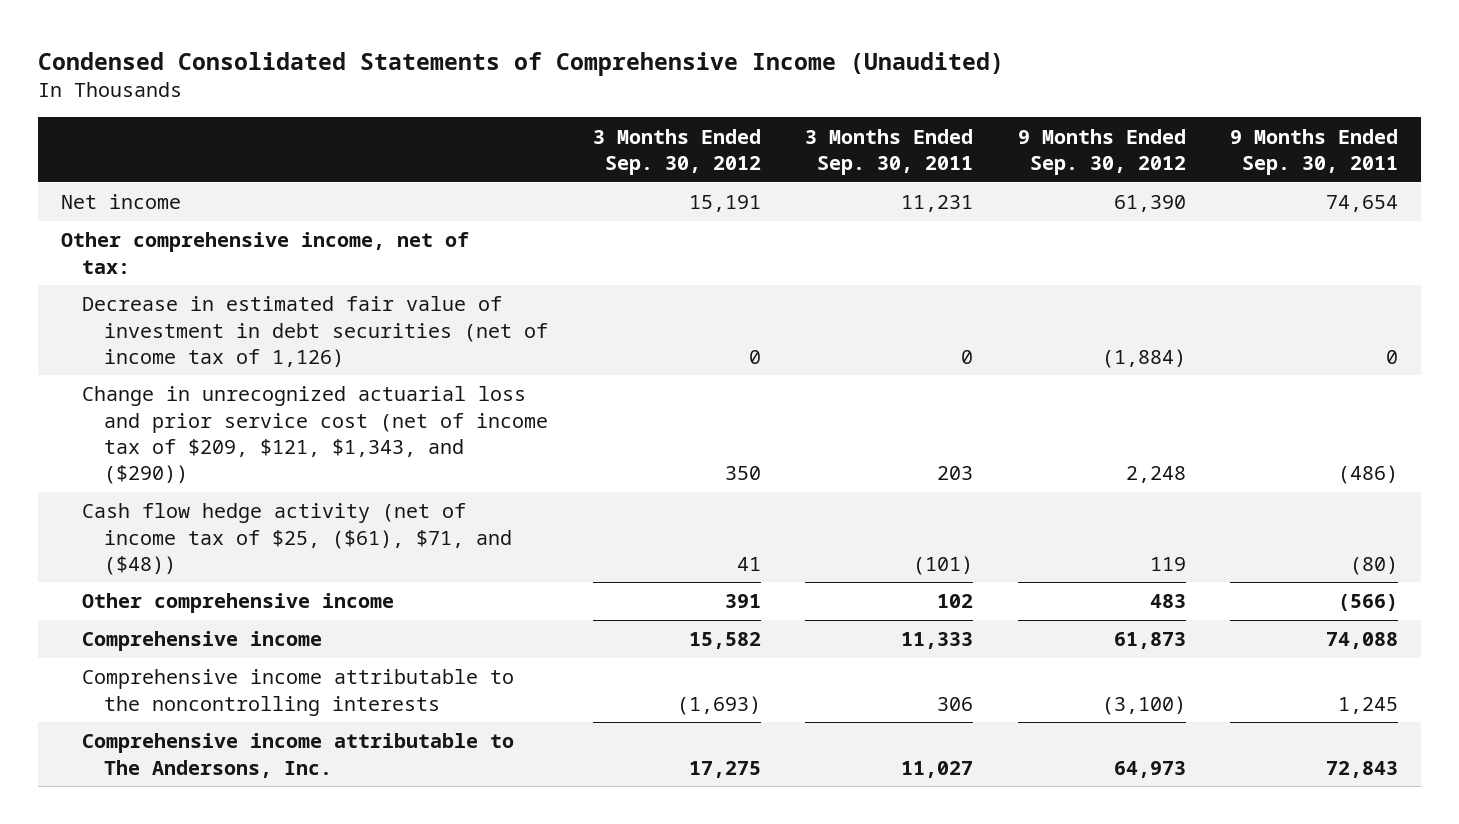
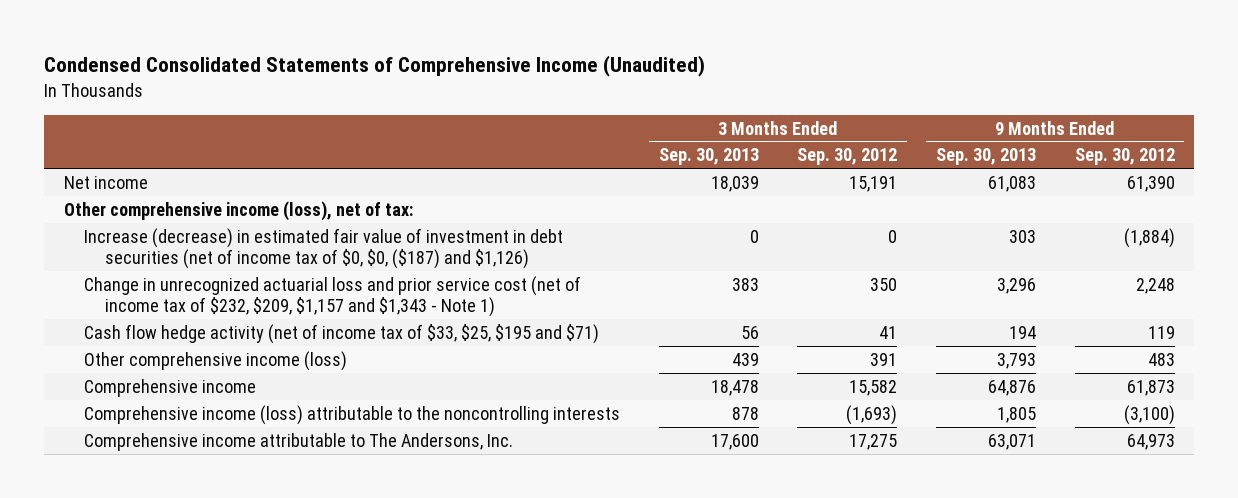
[805,128,974,175] 3 Months Ended Sep. 30, 2011 -> none
[1230,128,1399,175] 9 Months Ended Sep. 30, 2011 -> none
none -> [658,148,759,166] Sep. 30, 2013
none -> [935,148,1036,166] Sep. 30, 2013
[60,232,469,274] Other comprehensive income, net of tax: -> [63,200,413,221] Other comprehensive income (loss), net of tax:
[82,296,549,367] Decrease in estimated fair value of investment in debt securities (net of income tax of 1,126) -> [84,227,564,270] Increase (decrease) in estimated fair value of investment in debt securities (net of income tax of $0, $0, ($187) and $1,126)
[82,386,549,484] Change in unrecognized actuarial loss and prior service cost (net of income tax of $209, $121, $1,343, and ($290)) -> [84,275,582,318] Change in unrecognized actuarial loss and prior service cost (net of income tax of $232, $209, $1,157 and $1,343 - Note 1)
[82,503,513,575] Cash flow hedge activity (net of income tax of $25, ($61), $71, and ($48)) -> [84,323,600,344] Cash flow hedge activity (net of income tax of $33, $25, $195 and $71)
[82,593,395,614] Other comprehensive income -> [84,350,348,371] Other comprehensive income (loss)
[82,669,515,716] Comprehensive income attributable to the noncontrolling interests -> [84,404,621,425] Comprehensive income (loss) attributable to the noncontrolling interests

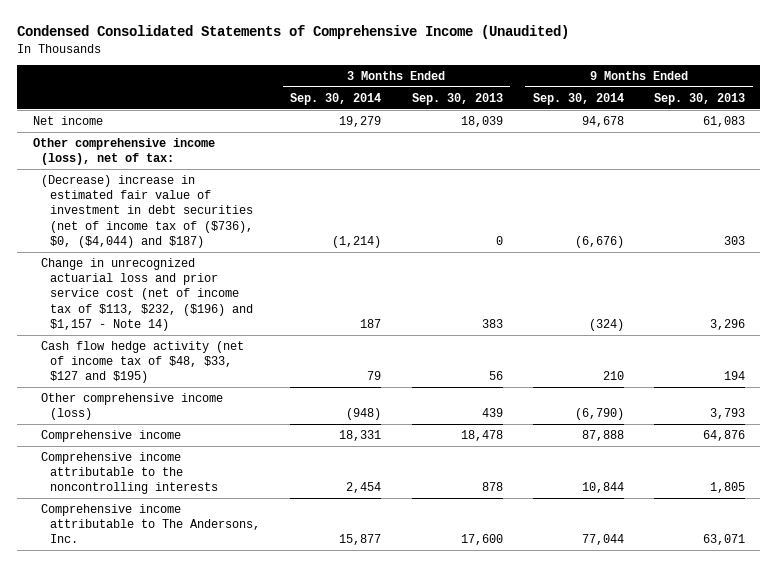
[797,148,898,166] Sep. 30, 2012 -> none
[1074,148,1175,166] Sep. 30, 2012 -> none
none -> [290,92,382,105] Sep. 30, 2014
none -> [532,92,624,105] Sep. 30, 2014
[84,227,564,270] Increase (decrease) in estimated fair value of investment in debt securities (net of income tax of $0, $0, ($187) and $1,126) -> [41,174,254,248] (Decrease) increase in estimated fair value of investment in debt securities (net of income tax of ($736), $0, ($4,044) and $187)
[84,275,582,318] Change in unrecognized actuarial loss and prior service cost (net of income tax of $232, $209, $1,157 and $1,343 - Note 1) -> [41,257,254,331] Change in unrecognized actuarial loss and prior service cost (net of income tax of $113, $232, ($196) and $1,157 - Note 14)
[84,323,600,344] Cash flow hedge activity (net of income tax of $33, $25, $195 and $71) -> [41,340,245,384] Cash flow hedge activity (net of income tax of $48, $33, $127 and $195)
[84,404,621,425] Comprehensive income (loss) attributable to the noncontrolling interests -> [41,451,219,495] Comprehensive income attributable to the noncontrolling interests

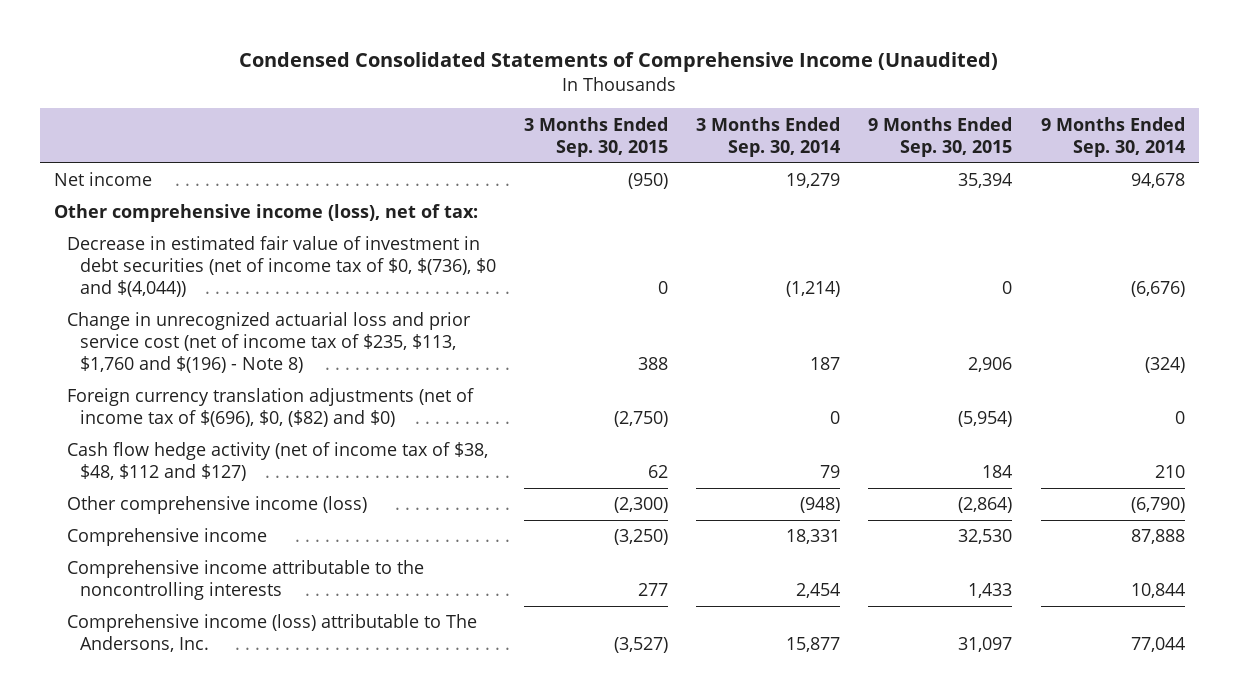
[411,92,503,105] Sep. 30, 2013 -> none
[654,92,746,105] Sep. 30, 2013 -> none
none -> [524,116,669,157] 3 Months Ended Sep. 30, 2015
none -> [868,116,1013,157] 9 Months Ended Sep. 30, 2015
[41,174,254,248] (Decrease) increase in estimated fair value of investment in debt securities (net of income tax of ($736), $0, ($4,044) and $187) -> [67,236,497,298] Decrease in estimated fair value of investment in debt securities (net of income tax of $0, $(736), $0 and $(4,044))
[41,257,254,331] Change in unrecognized actuarial loss and prior service cost (net of income tax of $113, $232, ($196) and $1,157 - Note 14) -> [67,312,472,374] Change in unrecognized actuarial loss and prior service cost (net of income tax of $235, $113, $1,760 and $(196) - Note 8)
none -> [67,388,475,428] Foreign currency translation adjustments (net of income tax of $(696), $0, ($82) and $0)
[41,340,245,384] Cash flow hedge activity (net of income tax of $48, $33, $127 and $195) -> [67,442,489,482] Cash flow hedge activity (net of income tax of $38, $48, $112 and $127)
[41,503,261,544] Comprehensive income attributable to The Andersons, Inc. -> [67,614,478,653] Comprehensive income (loss) attributable to The Andersons, Inc.

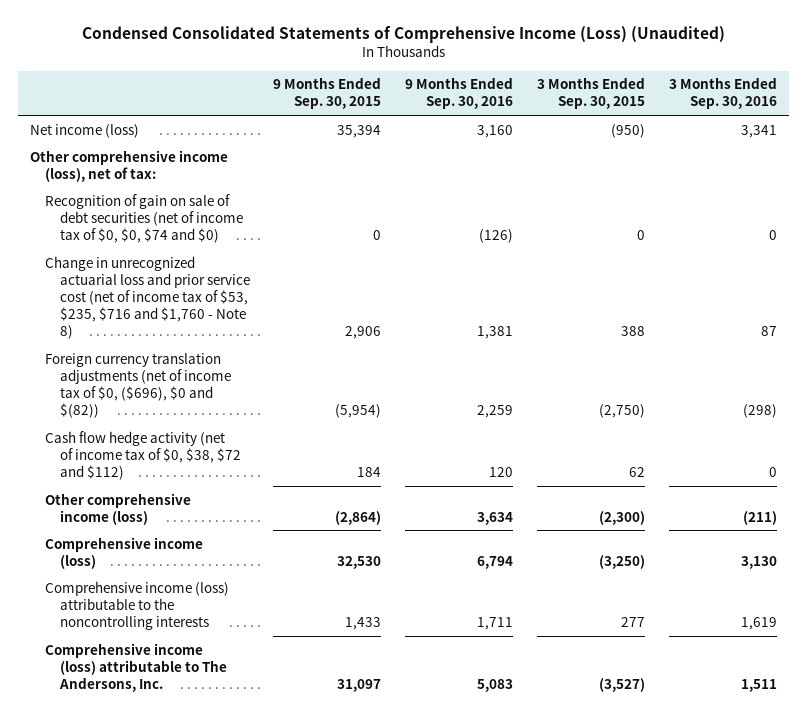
[239,52,999,73] Condensed Consolidated Statements of Comprehensive Income (Unaudited) -> [81,26,725,44] Condensed Consolidated Statements of Comprehensive Income (Loss) (Unaudited)
[696,116,841,157] 3 Months Ended Sep. 30, 2014 -> none
[1040,116,1185,157] 9 Months Ended Sep. 30, 2014 -> none
none -> [405,77,514,110] 9 Months Ended Sep. 30, 2016
none -> [669,77,778,110] 3 Months Ended Sep. 30, 2016
[54,172,153,187] Net income -> [30,123,140,138] Net income (loss)
[67,236,497,298] Decrease in estimated fair value of investment in debt securities (net of income tax of $0, $(736), $0 and $(4,044)) -> [44,193,243,243] Recognition of gain on sale of debt securities (net of income tax of $0, $0, $74 and $0)
[67,312,472,374] Change in unrecognized actuarial loss and prior service cost (net of income tax of $235, $113, $1,760 and $(196) - Note 8) -> [44,255,250,340] Change in unrecognized actuarial loss and prior service cost (net of income tax of $53, $235, $716 and $1,760 - Note 8)
[67,388,475,428] Foreign currency translation adjustments (net of income tax of $(696), $0, ($82) and $0) -> [44,352,231,419] Foreign currency translation adjustments (net of income tax of $0, ($696), $0 and $(82))
[67,442,489,482] Cash flow hedge activity (net of income tax of $38, $48, $112 and $127) -> [44,430,241,480] Cash flow hedge activity (net of income tax of $0, $38, $72 and $112)
[67,528,268,547] Comprehensive income -> [44,536,203,569] Comprehensive income (loss)
[67,560,425,601] Comprehensive income attributable to the noncontrolling interests -> [44,580,229,630] Comprehensive income (loss) attributable to the noncontrolling interests

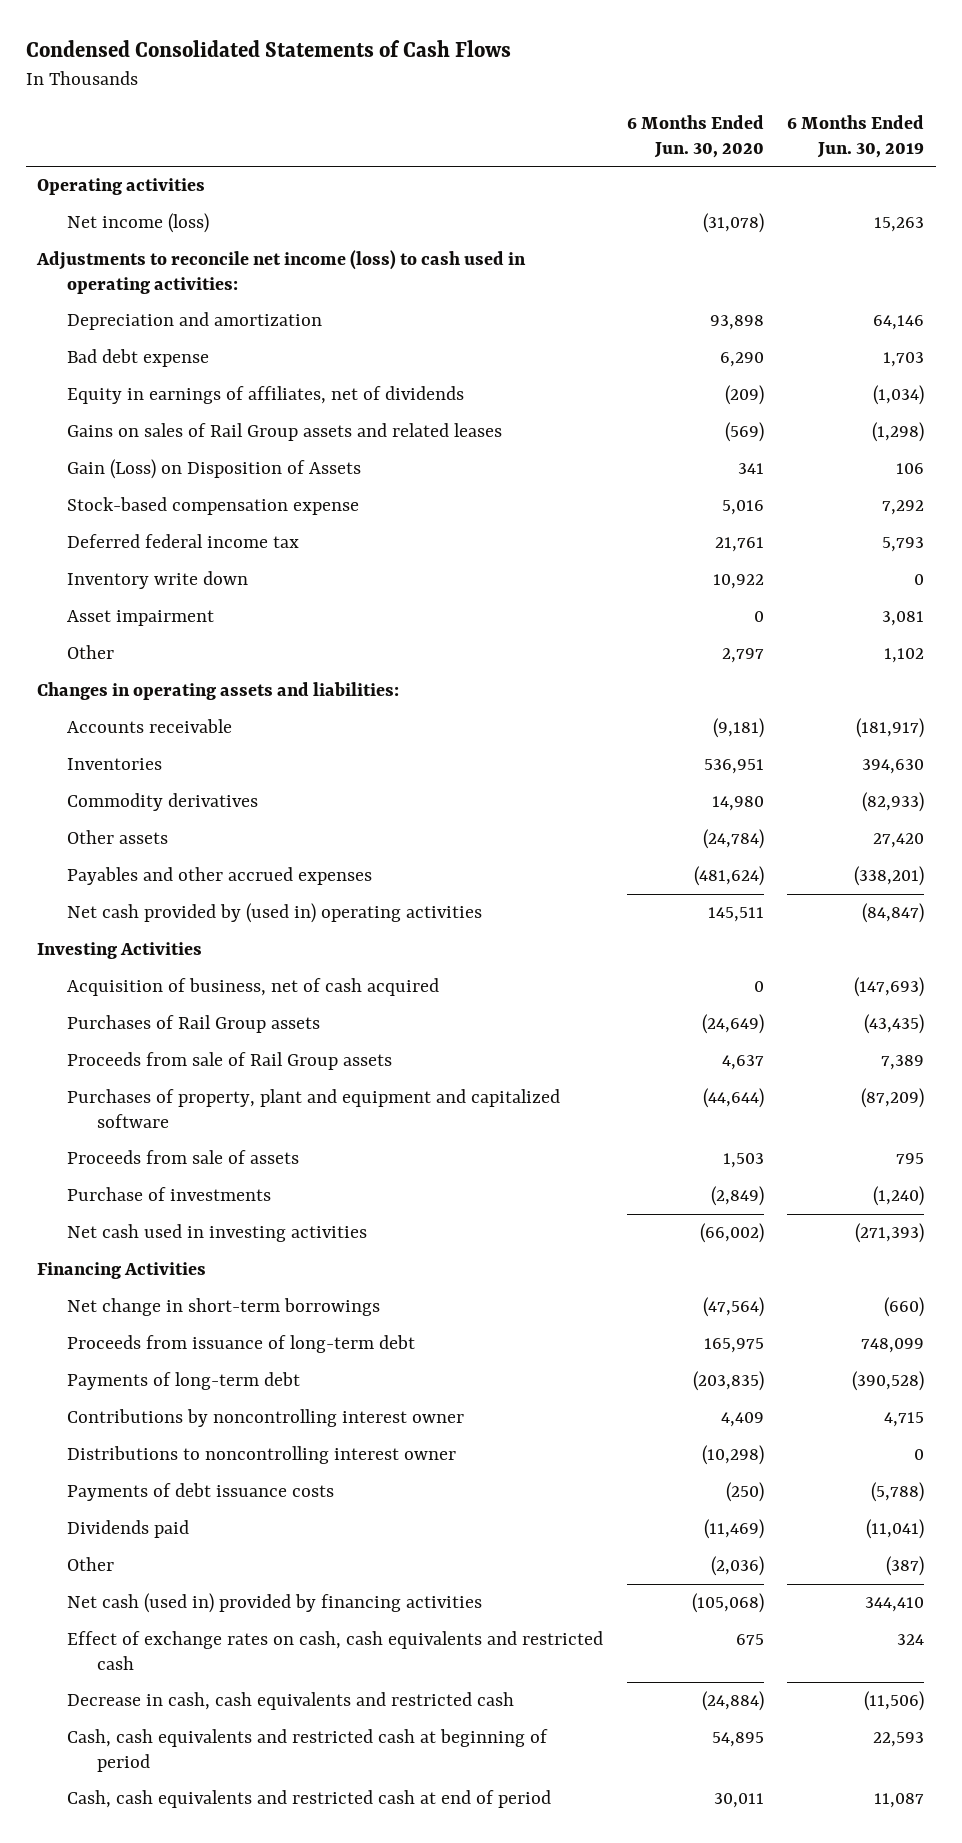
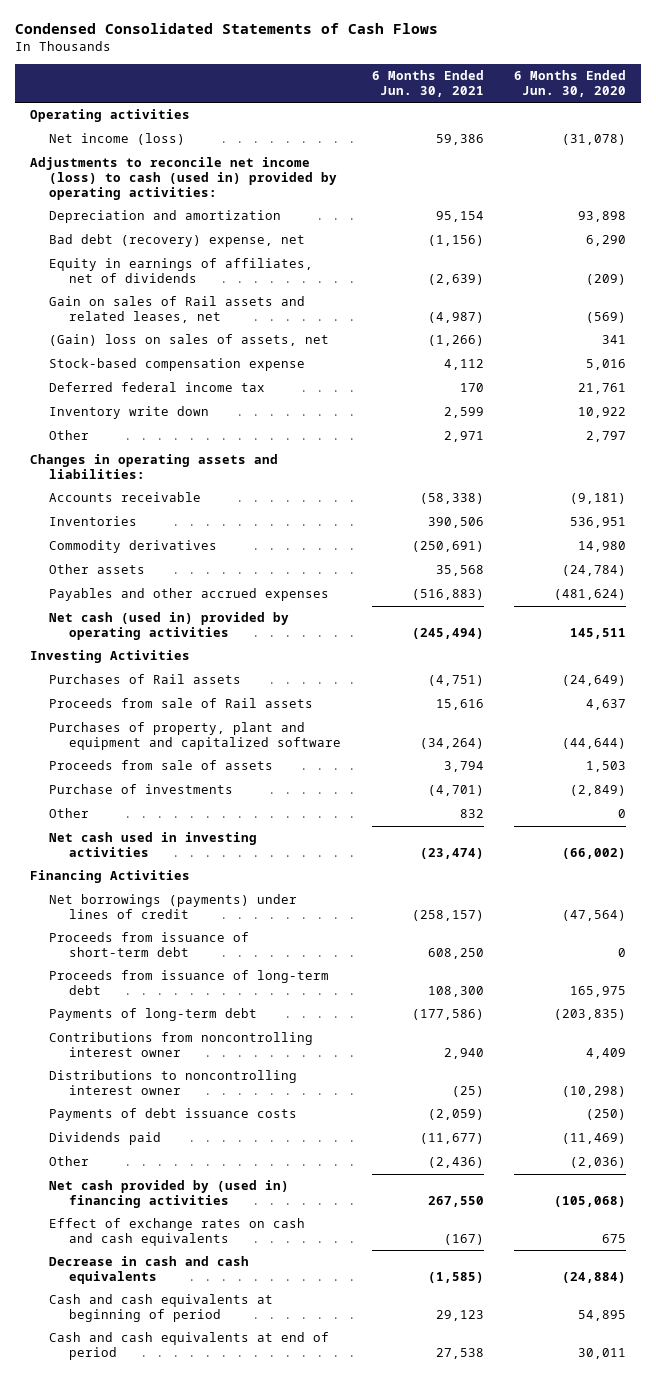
[787,114,925,158] 6 Months Ended Jun. 30, 2019 -> none
none -> [371,70,484,97] 6 Months Ended Jun. 30, 2021
[36,250,527,294] Adjustments to reconcile net income (loss) to cash used in operating activities: -> [30,157,338,200] Adjustments to reconcile net income (loss) to cash (used in) provided by operating activities:
[67,349,210,368] Bad debt expense -> [49,234,306,248] Bad debt (recovery) expense, net
[67,423,503,442] Gains on sales of Rail Group assets and related leases -> [49,296,306,323] Gain on sales of Rail assets and related leases, net
[67,459,362,480] Gain (Loss) on Disposition of Assets -> [49,334,330,347] (Gain) loss on sales of assets, net
[67,610,215,627] Asset impairment -> none
[67,903,483,924] Net cash provided by (used in) operating activities -> [49,612,290,640] Net cash (used in) provided by operating activities
[67,978,440,997] Acquisition of business, net of cash acquired -> none
[67,1015,321,1034] Purchases of Rail Group assets -> [49,674,242,685] Purchases of Rail assets
[67,1052,393,1071] Proceeds from sale of Rail Group assets -> [49,698,314,709] Proceeds from sale of Rail assets
none -> [49,808,90,819] Other
[67,1298,381,1317] Net change in short-term borrowings -> [49,894,298,919] Net borrowings (payments) under lines of credit
none -> [49,932,250,957] Proceeds from issuance of short-term debt
[67,1409,465,1428] Contributions by noncontrolling interest owner -> [49,1032,314,1057] Contributions from noncontrolling interest owner
[67,1593,483,1614] Net cash (used in) provided by financing activities -> [49,1180,290,1208] Net cash provided by (used in) financing activities
[67,1631,604,1670] Effect of exchange rates on cash, cash equivalents and restricted cash -> [49,1218,306,1246] Effect of exchange rates on cash and cash equivalents
[67,1692,515,1711] Decrease in cash, cash equivalents and restricted cash -> [49,1256,250,1284] Decrease in cash and cash equivalents
[67,1729,549,1772] Cash, cash equivalents and restricted cash at beginning of period -> [49,1294,274,1322] Cash and cash equivalents at beginning of period
[67,1790,552,1809] Cash, cash equivalents and restricted cash at end of period -> [49,1332,330,1360] Cash and cash equivalents at end of period

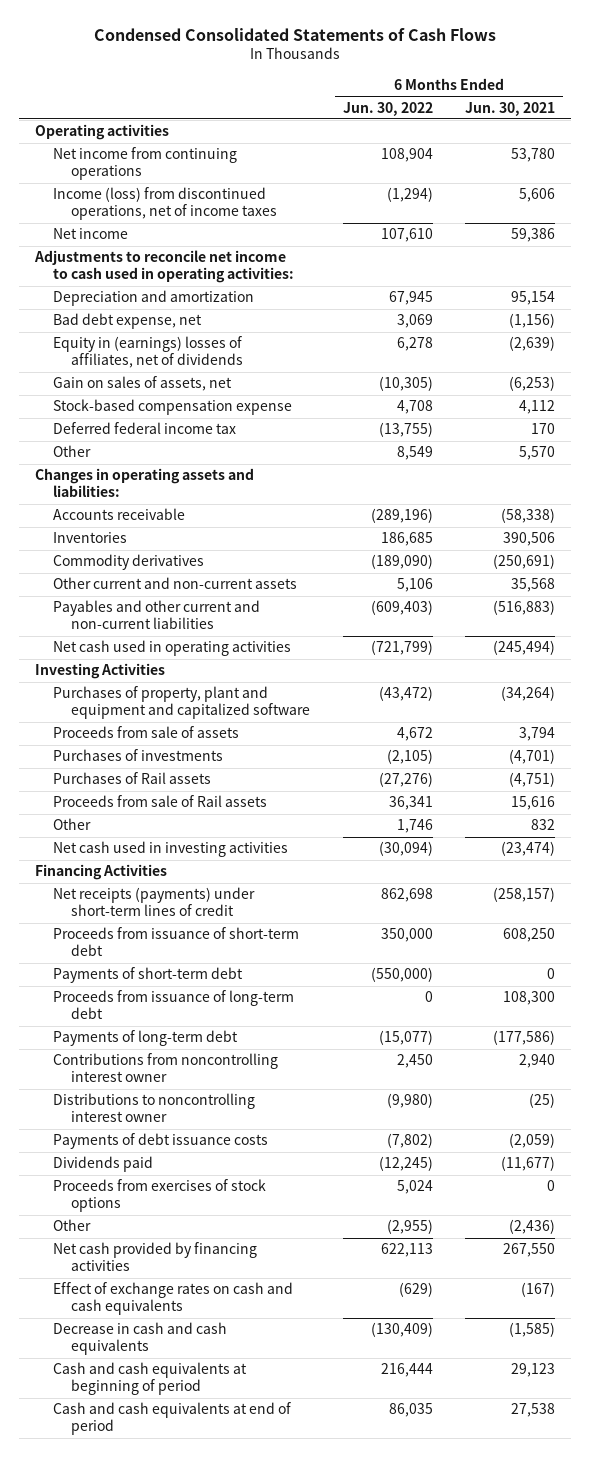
[514,70,627,97] 6 Months Ended Jun. 30, 2020 -> none
none -> [342,101,433,116] Jun. 30, 2022
none -> [53,147,238,181] Net income from continuing operations
none -> [53,187,278,221] Income (loss) from discontinued operations, net of income taxes
[49,133,186,146] Net income (loss) -> [53,228,129,240] Net income
[30,157,338,200] Adjustments to reconcile net income (loss) to cash (used in) provided by operating activities: -> [34,250,295,284] Adjustments to reconcile net income to cash used in operating activities:
[49,296,306,323] Gain on sales of Rail assets and related leases, net -> none
[49,234,306,248] Bad debt (recovery) expense, net -> [53,313,203,330] Bad debt expense, net
[49,258,314,283] Equity in earnings of affiliates, net of dividends -> [53,336,244,369] Equity in (earnings) losses of affiliates, net of dividends
[49,334,330,347] (Gain) loss on sales of assets, net -> [53,376,233,392] Gain on sales of assets, net
[427,335,484,347] (1,266) -> [509,376,556,392] (6,253)
[49,406,210,420] Inventory write down -> none
[443,431,484,443] 2,971 -> [519,446,556,461] 5,570
[49,564,146,575] Other assets -> [53,577,298,590] Other current and non-current assets
[49,588,330,602] Payables and other accrued expenses -> [53,600,261,630] Payables and other current and non-current liabilities
[49,612,290,640] Net cash (used in) provided by operating activities -> [53,640,292,657] Net cash used in operating activities
[49,784,234,795] Purchase of investments -> [53,749,224,762] Purchases of investments
[49,674,242,685] Purchases of Rail assets -> [53,772,212,785] Purchases of Rail assets
[49,698,314,709] Proceeds from sale of Rail assets -> [53,795,268,808] Proceeds from sale of Rail assets
[49,894,298,919] Net borrowings (payments) under lines of credit -> [53,887,256,917] Net receipts (payments) under short-term lines of credit
none -> [53,967,244,984] Payments of short-term debt
none -> [53,1179,267,1213] Proceeds from exercises of stock options
[49,1180,290,1208] Net cash provided by (used in) financing activities -> [53,1242,258,1272] Net cash provided by financing activities

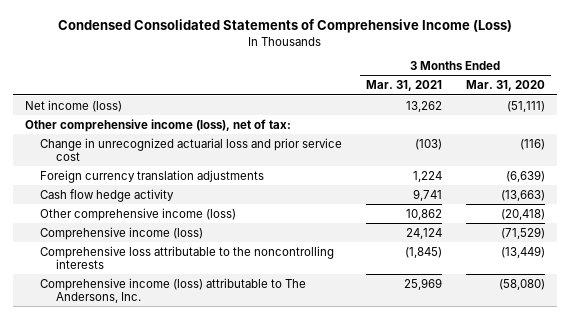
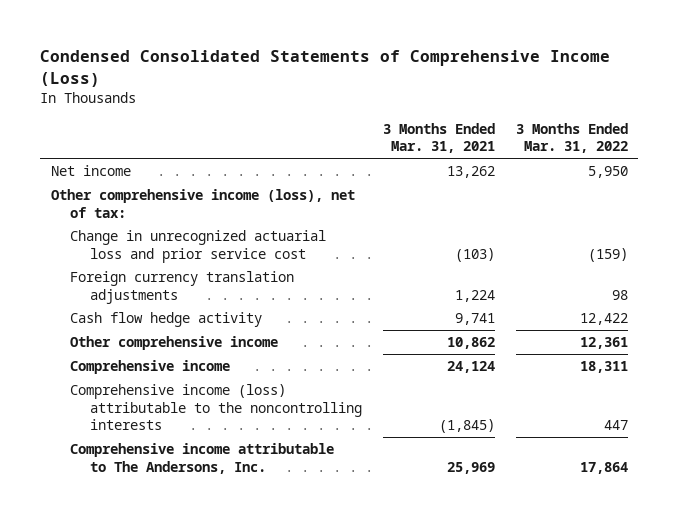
[465,80,545,92] Mar. 31, 2020 -> none
none -> [515,122,628,154] 3 Months Ended Mar. 31, 2022
[24,99,122,112] Net income (loss) -> [50,164,131,176] Net income
[40,207,237,221] Other comprehensive income (loss) -> [70,335,279,350] Other comprehensive income
[40,226,204,240] Comprehensive income (loss) -> [70,359,231,374] Comprehensive income
[40,245,335,270] Comprehensive loss attributable to the noncontrolling interests -> [70,383,363,431] Comprehensive income (loss) attributable to the noncontrolling interests
[40,277,307,304] Comprehensive income (loss) attributable to The Andersons, Inc. -> [70,442,335,474] Comprehensive income attributable to The Andersons, Inc.

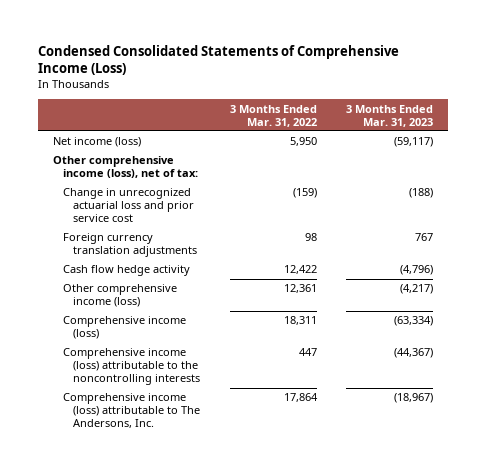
[383,122,496,154] 3 Months Ended Mar. 31, 2021 -> none
none -> [346,104,434,127] 3 Months Ended Mar. 31, 2023
[50,164,131,176] Net income -> [53,137,142,148] Net income (loss)
[70,335,279,350] Other comprehensive income -> [63,284,178,308] Other comprehensive income (loss)
[70,359,231,374] Comprehensive income -> [63,316,187,340] Comprehensive income (loss)
[70,442,335,474] Comprehensive income attributable to The Andersons, Inc. -> [63,393,201,429] Comprehensive income (loss) attributable to The Andersons, Inc.

